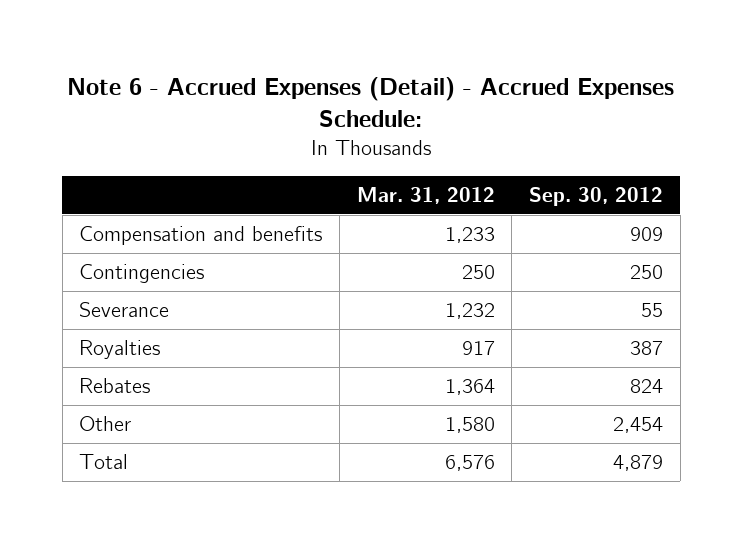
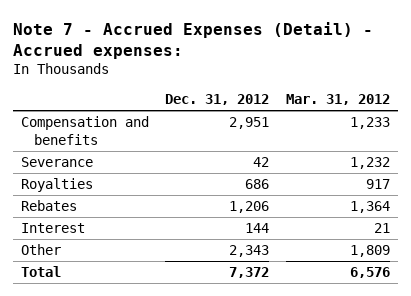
[67,76,675,127] Note 6 - Accrued Expenses (Detail) - Accrued Expenses Schedule: -> [13,21,374,59] Note 7 - Accrued Expenses (Detail) - Accrued expenses:
[529,187,664,207] Sep. 30, 2012 -> none
none -> [165,94,270,106] Dec. 31, 2012
[79,264,205,284] Contingencies -> none
none -> [21,223,86,234] Interest
[444,417,495,434] 1,580 -> [349,245,390,258] 1,809

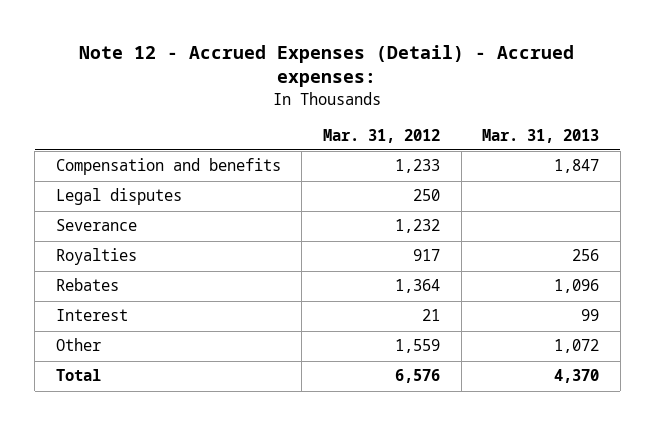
[13,21,374,59] Note 7 - Accrued Expenses (Detail) - Accrued expenses: -> [79,45,575,88] Note 12 - Accrued Expenses (Detail) - Accrued expenses:
[165,94,270,106] Dec. 31, 2012 -> none
none -> [482,128,600,143] Mar. 31, 2013
none -> [55,188,182,206] Legal disputes
[349,245,390,258] 1,809 -> [394,339,440,354] 1,559

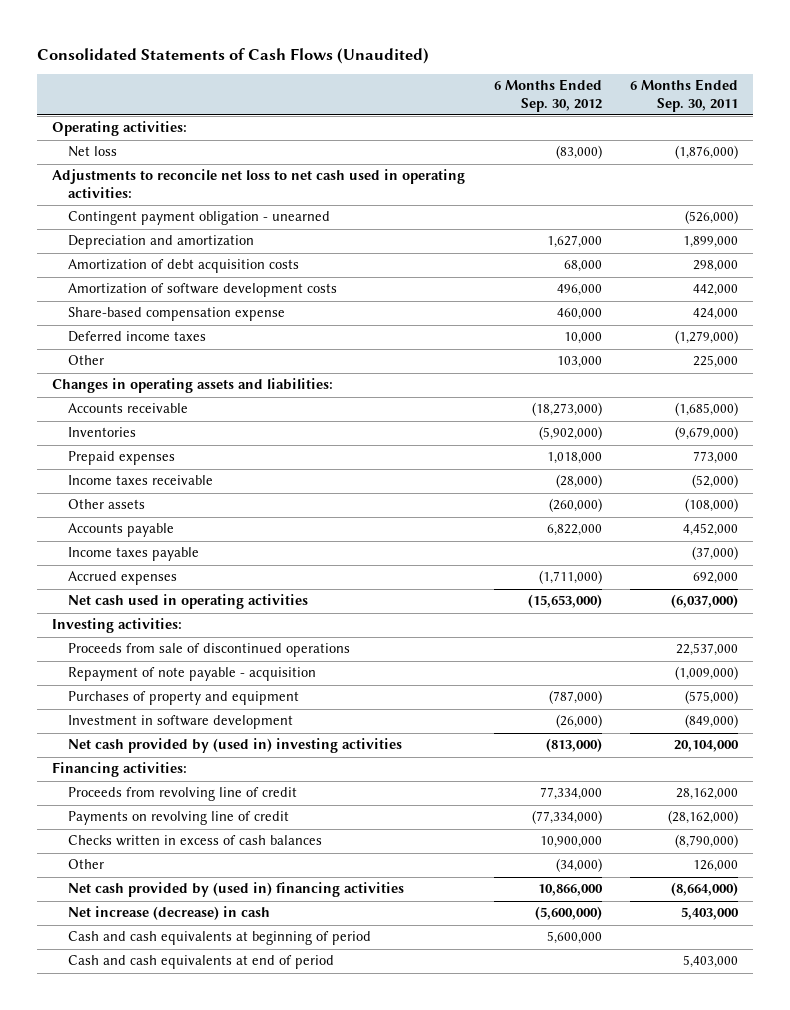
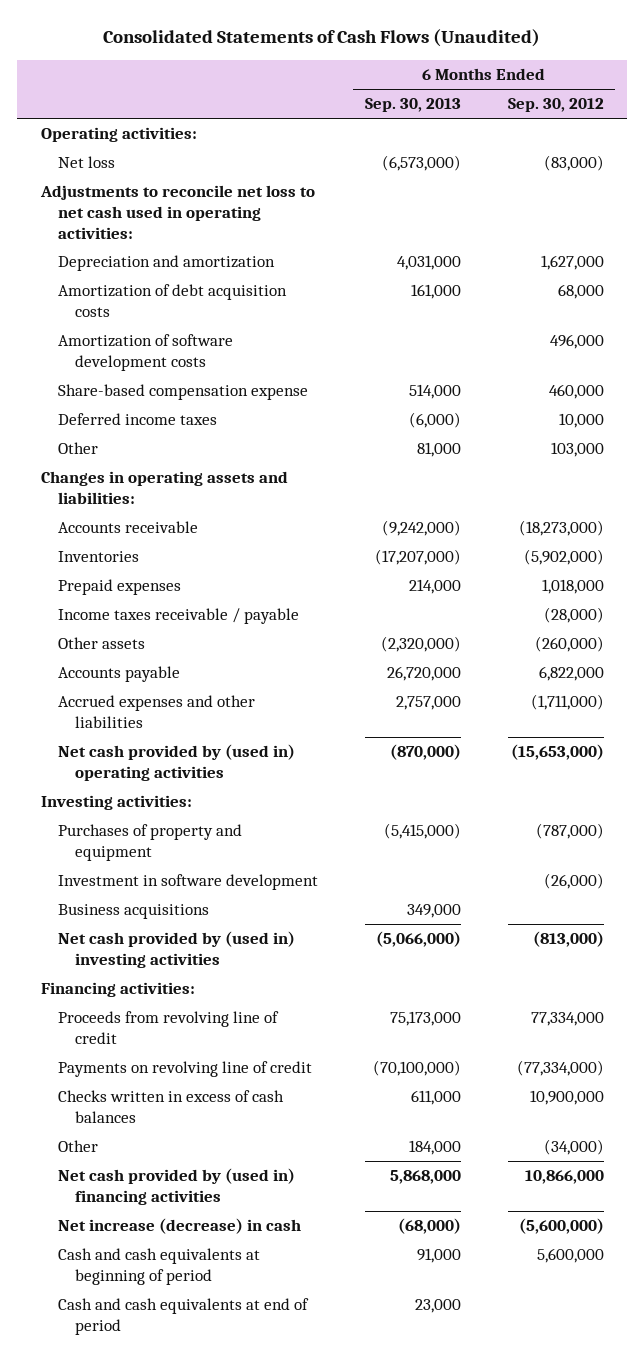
[630,79,739,112] 6 Months Ended Sep. 30, 2011 -> none
none -> [364,98,461,113] Sep. 30, 2013
[67,211,330,226] Contingent payment obligation - unearned -> none
[67,475,213,486] Income taxes receivable -> [58,608,300,625] Income taxes receivable / payable
[67,547,199,562] Income taxes payable -> none
[67,571,177,586] Accrued expenses -> [58,695,256,728] Accrued expenses and other liabilities
[67,594,308,610] Net cash used in operating activities -> [58,744,296,781] Net cash provided by (used in) operating activities
[67,643,350,658] Proceeds from sale of discontinued operations -> none
[67,667,316,682] Repayment of note payable - acquisition -> none
none -> [58,904,210,920] Business acquisitions

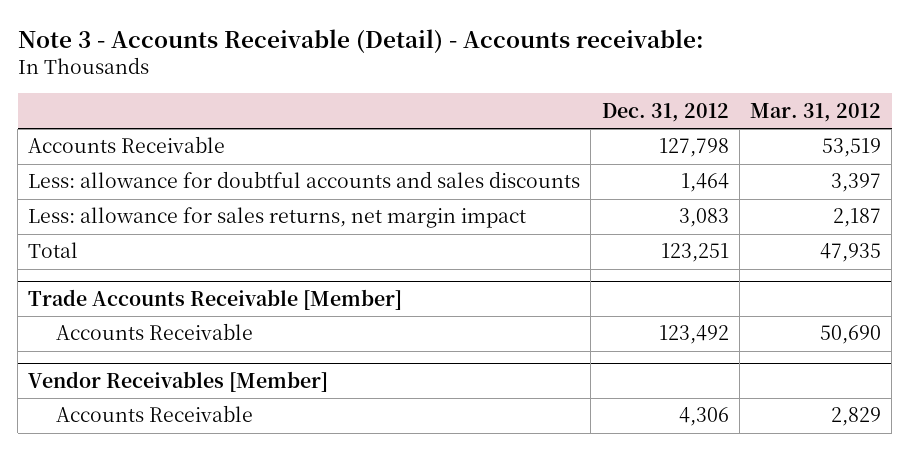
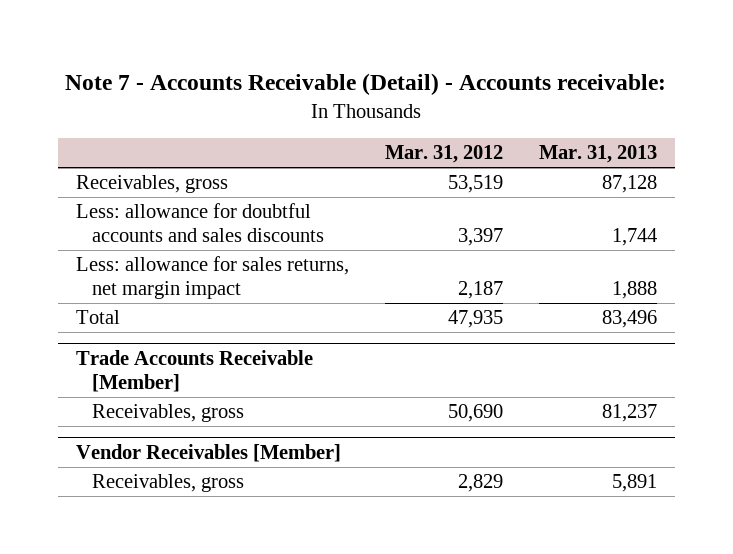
[17,28,704,53] Note 3 - Accounts Receivable (Detail) - Accounts receivable: -> [65,72,667,95] Note 7 - Accounts Receivable (Detail) - Accounts receivable:
[601,102,729,122] Dec. 31, 2012 -> none
none -> [538,145,657,164] Mar. 31, 2013
[28,136,226,154] Accounts Receivable -> [75,175,228,194] Receivables, gross
[55,323,253,341] Accounts Receivable -> [92,404,245,423] Receivables, gross
[55,405,253,423] Accounts Receivable -> [92,474,245,493] Receivables, gross

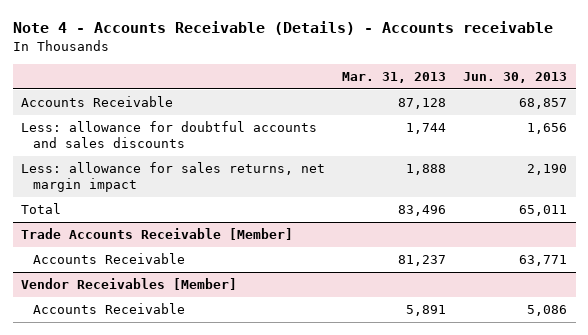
[65,72,667,95] Note 7 - Accounts Receivable (Detail) - Accounts receivable: -> [12,21,553,36] Note 4 - Accounts Receivable (Details) - Accounts receivable
[384,145,503,164] Mar. 31, 2012 -> none
none -> [463,72,568,84] Jun. 30, 2013
[75,175,228,194] Receivables, gross -> [21,96,174,108] Accounts Receivable
[92,404,245,423] Receivables, gross -> [33,253,186,265] Accounts Receivable
[92,474,245,493] Receivables, gross -> [33,303,186,315] Accounts Receivable

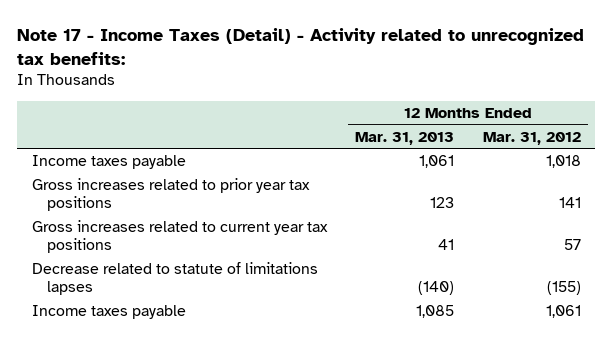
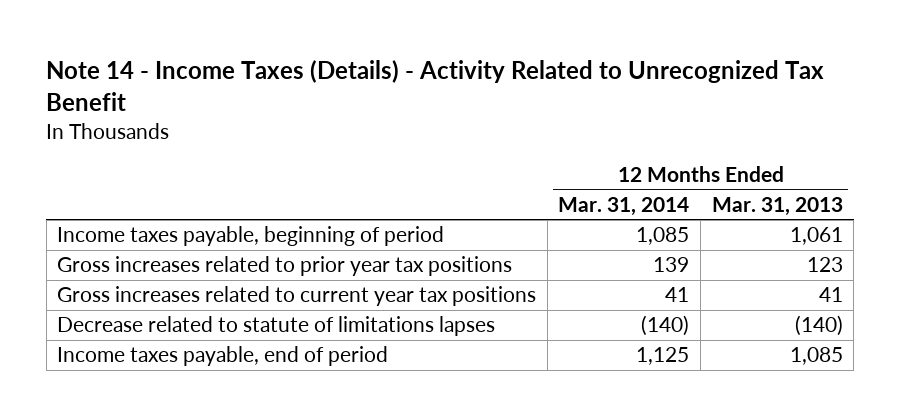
[17,27,585,65] Note 17 - Income Taxes (Detail) - Activity related to unrecognized tax benefits: -> [46,59,825,111] Note 14 - Income Taxes (Details) - Activity Related to Unrecognized Tax Benefit
[482,131,581,145] Mar. 31, 2012 -> none
none -> [558,197,690,217] Mar. 31, 2014
[31,155,186,170] Income taxes payable -> [57,226,445,247] Income taxes payable, beginning of period
[31,305,186,320] Income taxes payable -> [57,346,389,367] Income taxes payable, end of period

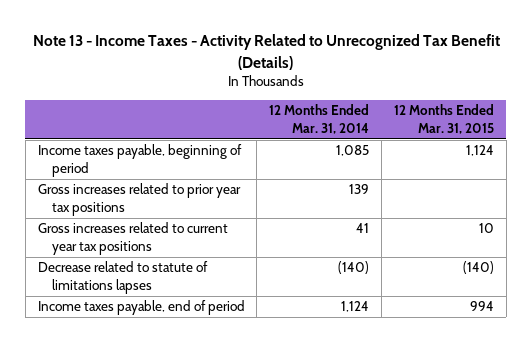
[46,59,825,111] Note 14 - Income Taxes (Details) - Activity Related to Unrecognized Tax Benefit -> [32,34,500,70] Note 13 - Income Taxes - Activity Related to Unrecognized Tax Benefit (Details)
[711,197,843,217] Mar. 31, 2013 -> none
none -> [393,104,494,134] 12 Months Ended Mar. 31, 2015
[636,347,690,366] 1,125 -> [341,301,370,313] 1,124

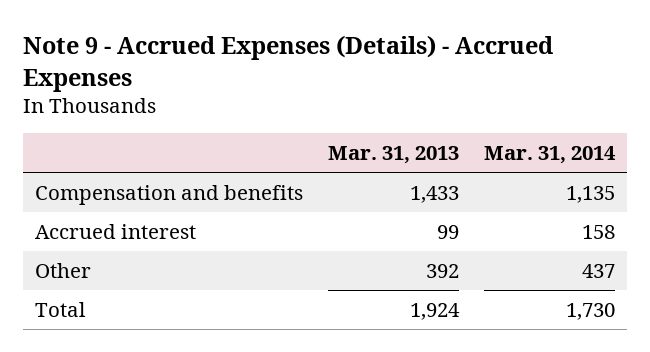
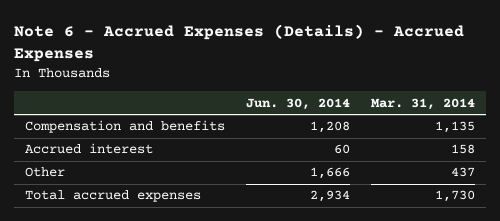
[22,35,553,92] Note 9 - Accrued Expenses (Details) - Accrued Expenses -> [14,24,465,63] Note 6 - Accrued Expenses (Details) - Accrued Expenses
[327,146,459,165] Mar. 31, 2013 -> none
none -> [245,97,350,110] Jun. 30, 2014
[35,301,87,317] Total -> [24,190,201,203] Total accrued expenses

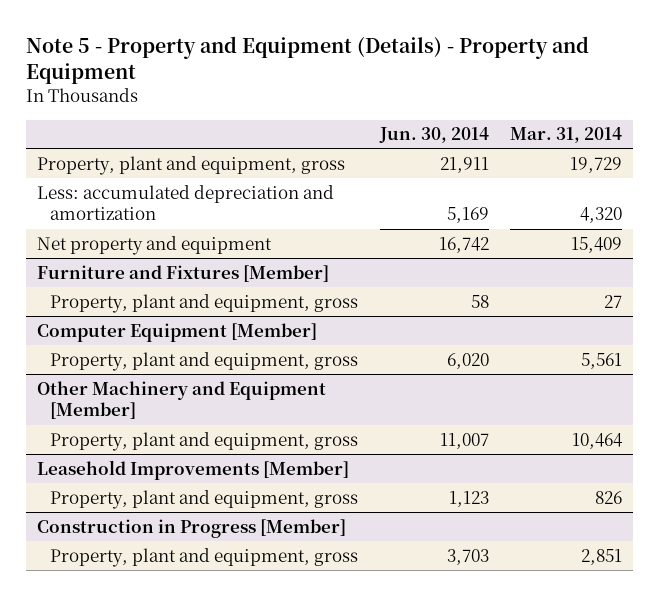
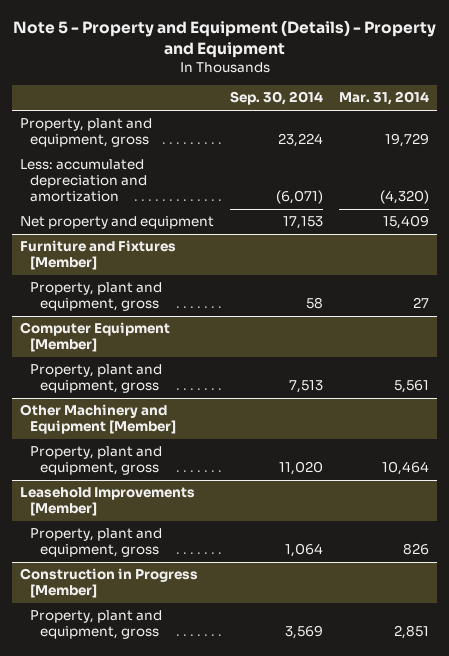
[378,127,489,144] Jun. 30, 2014 -> none
none -> [230,91,324,106] Sep. 30, 2014
[580,207,623,224] 4,320 -> [380,189,430,204] (4,320)

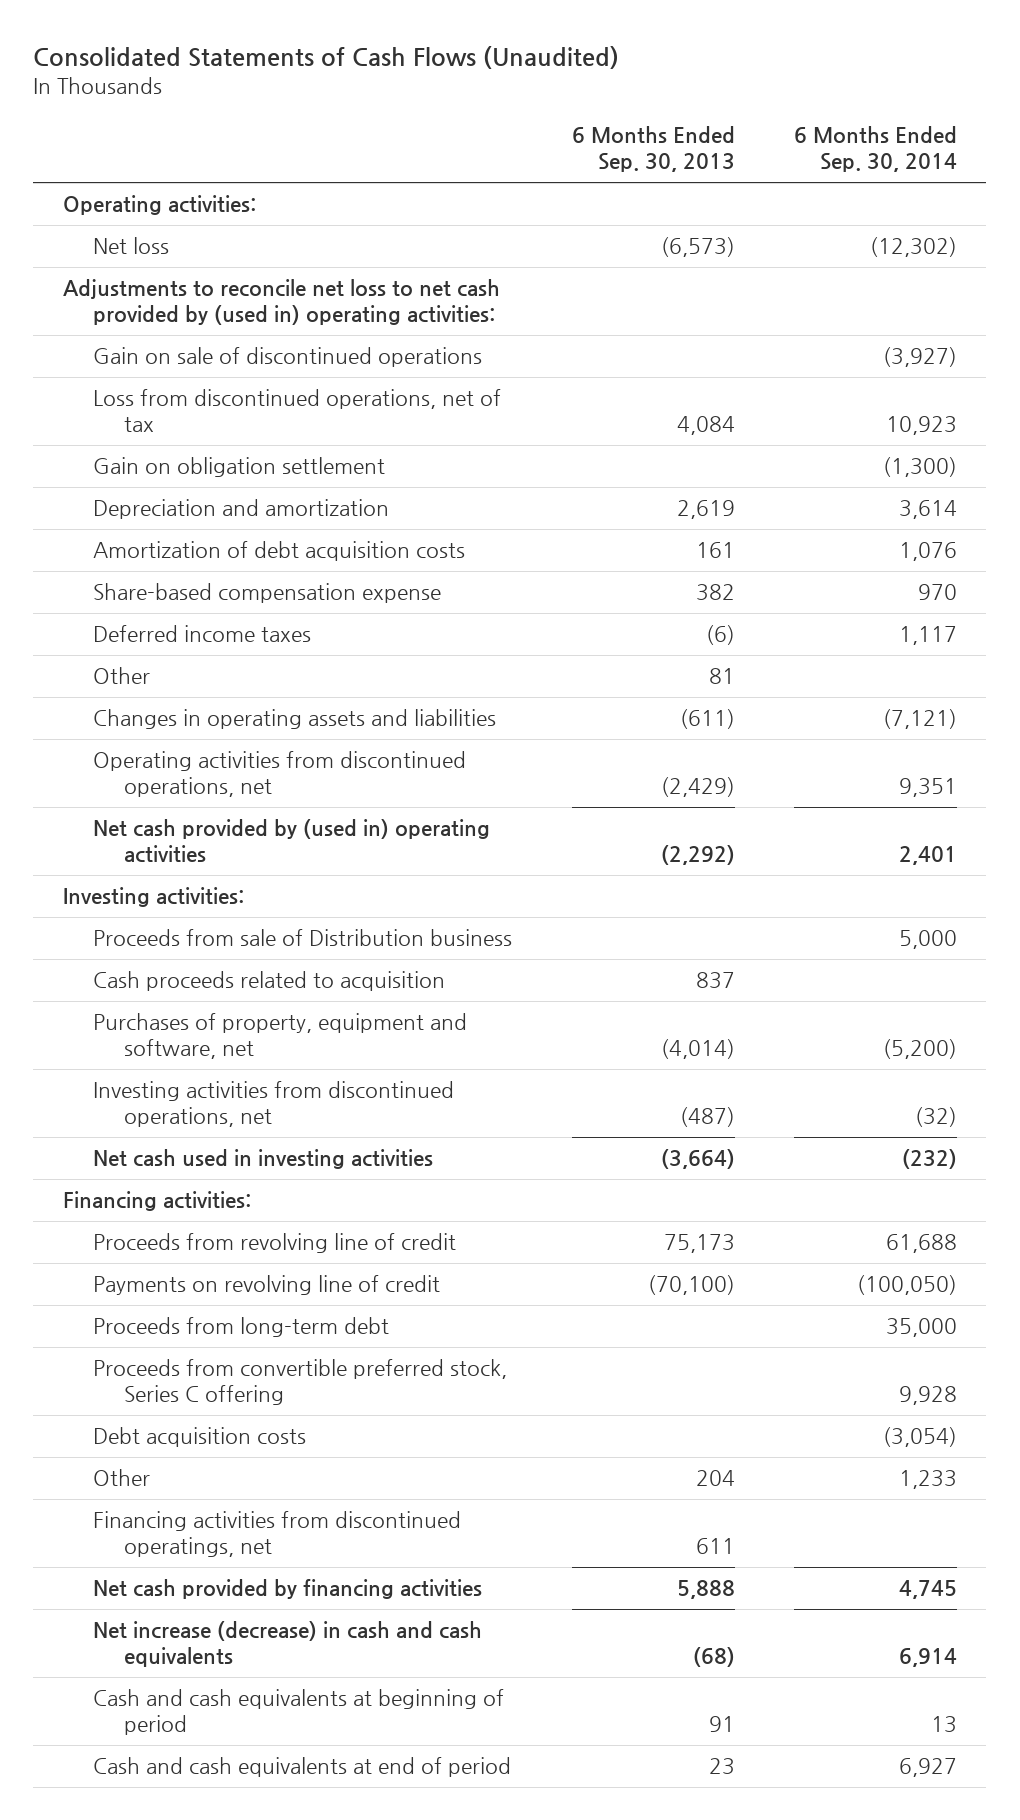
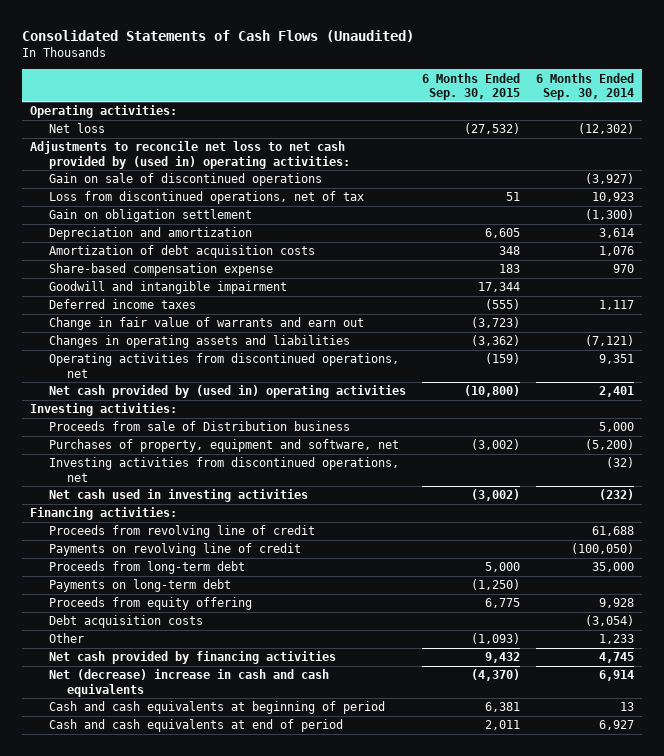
[571,126,735,173] 6 Months Ended Sep. 30, 2013 -> none
none -> [421,72,520,100] 6 Months Ended Sep. 30, 2015
none -> [48,281,287,295] Goodwill and intangible impairment
[93,667,151,685] Other -> none
none -> [48,317,364,331] Change in fair value of warrants and earn out
[93,971,446,992] Cash proceeds related to acquisition -> none
none -> [48,579,231,593] Payments on long-term debt
[93,1359,508,1406] Proceeds from convertible preferred stock, Series C offering -> [48,597,252,611] Proceeds from equity offering
[93,1511,462,1558] Financing activities from discontinued operatings, net -> none
[93,1621,483,1668] Net increase (decrease) in cash and cash equivalents -> [48,669,329,697] Net (decrease) increase in cash and cash equivalents

